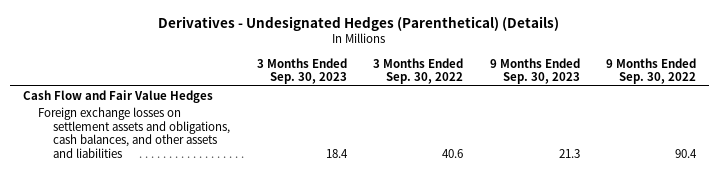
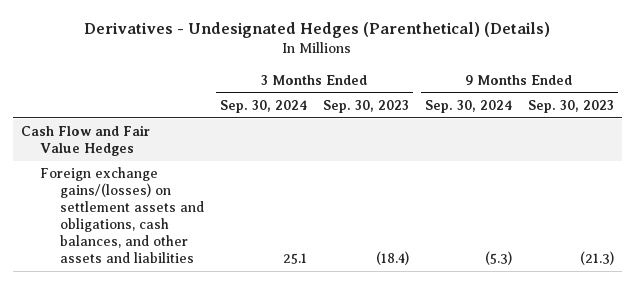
[373,57,464,85] 3 Months Ended Sep. 30, 2022 -> none
[605,57,696,85] 9 Months Ended Sep. 30, 2022 -> none
none -> [219,99,307,113] Sep. 30, 2024
none -> [424,99,512,113] Sep. 30, 2024
[38,106,231,158] Foreign exchange losses on settlement assets and obligations, cash balances, and other assets and liabilities -> [40,167,204,263] Foreign exchange gains/(losses) on settlement assets and obligations, cash balances, and other assets and liabilities
[325,148,348,158] 18.4 -> [375,250,409,265] (18.4)
[558,148,580,158] 21.3 -> [580,250,615,265] (21.3)

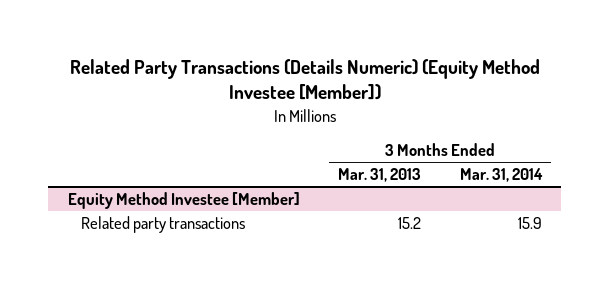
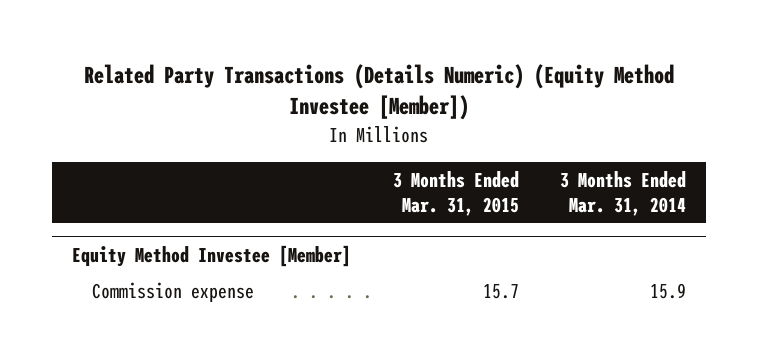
[338,168,422,183] Mar. 31, 2013 -> none
none -> [392,171,519,216] 3 Months Ended Mar. 31, 2015
[81,216,246,234] Related party transactions -> [92,282,255,303] Commission expense

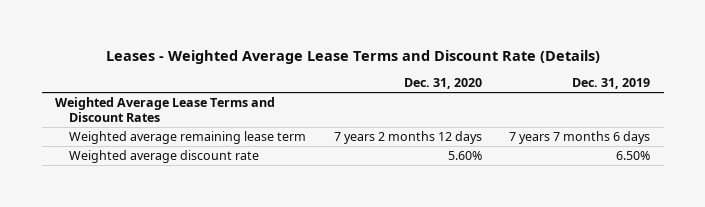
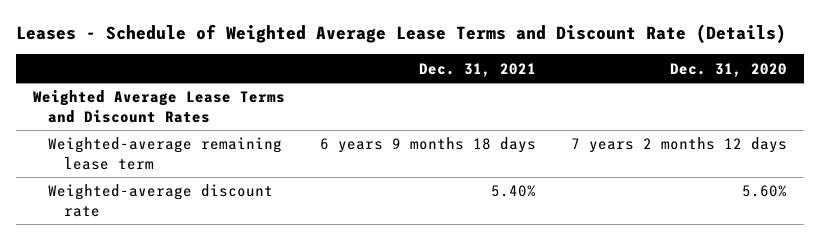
[105,50,600,65] Leases - Weighted Average Lease Terms and Discount Rate (Details) -> [15,24,786,44] Leases - Schedule of Weighted Average Lease Terms and Discount Rate (Details)
[571,78,650,90] Dec. 31, 2019 -> none
none -> [419,62,537,77] Dec. 31, 2021
[69,130,307,144] Weighted average remaining lease term -> [48,137,283,170] Weighted-average remaining lease term
[69,149,260,163] Weighted average discount rate -> [48,184,274,217] Weighted-average discount rate

